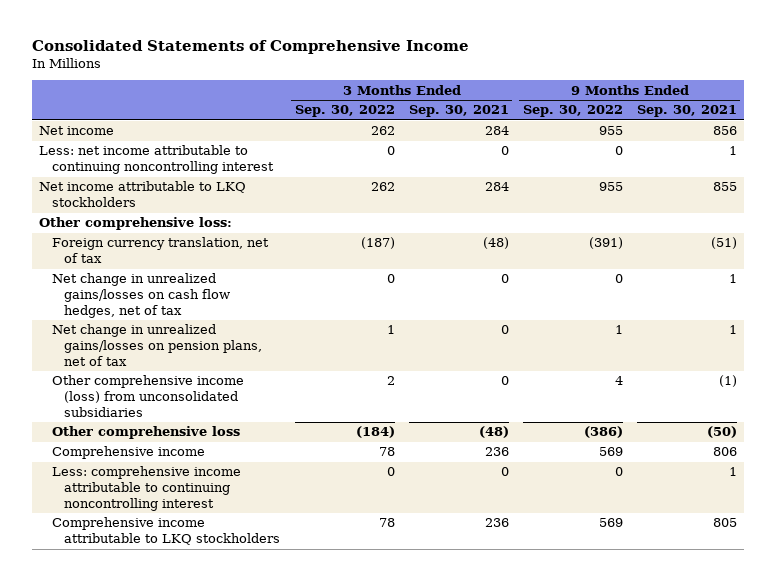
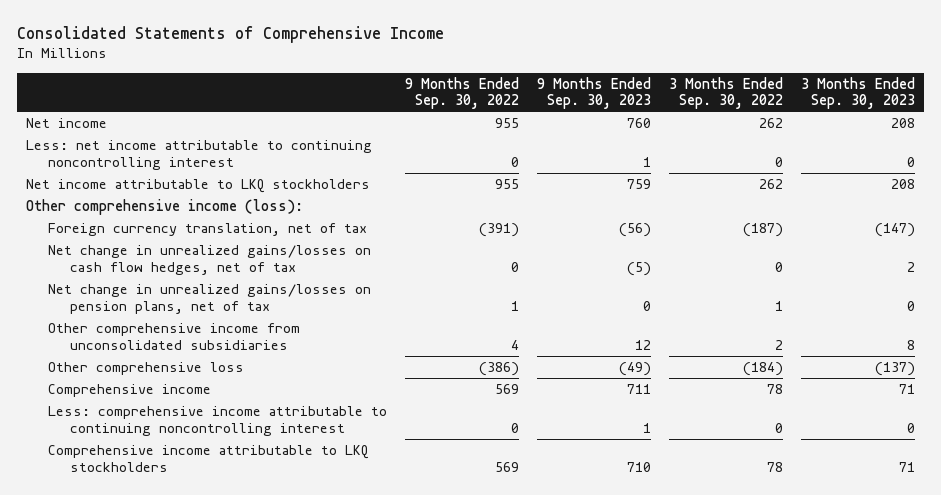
[408,105,509,118] Sep. 30, 2021 -> none
[636,105,737,118] Sep. 30, 2021 -> none
none -> [537,76,652,110] 9 Months Ended Sep. 30, 2023
none -> [800,76,915,110] 3 Months Ended Sep. 30, 2023
[39,217,233,231] Other comprehensive loss: -> [25,199,303,216] Other comprehensive income (loss):
[51,375,244,418] Other comprehensive income (loss) from unconsolidated subsidiaries -> [48,323,301,350] Other comprehensive income from unconsolidated subsidiaries

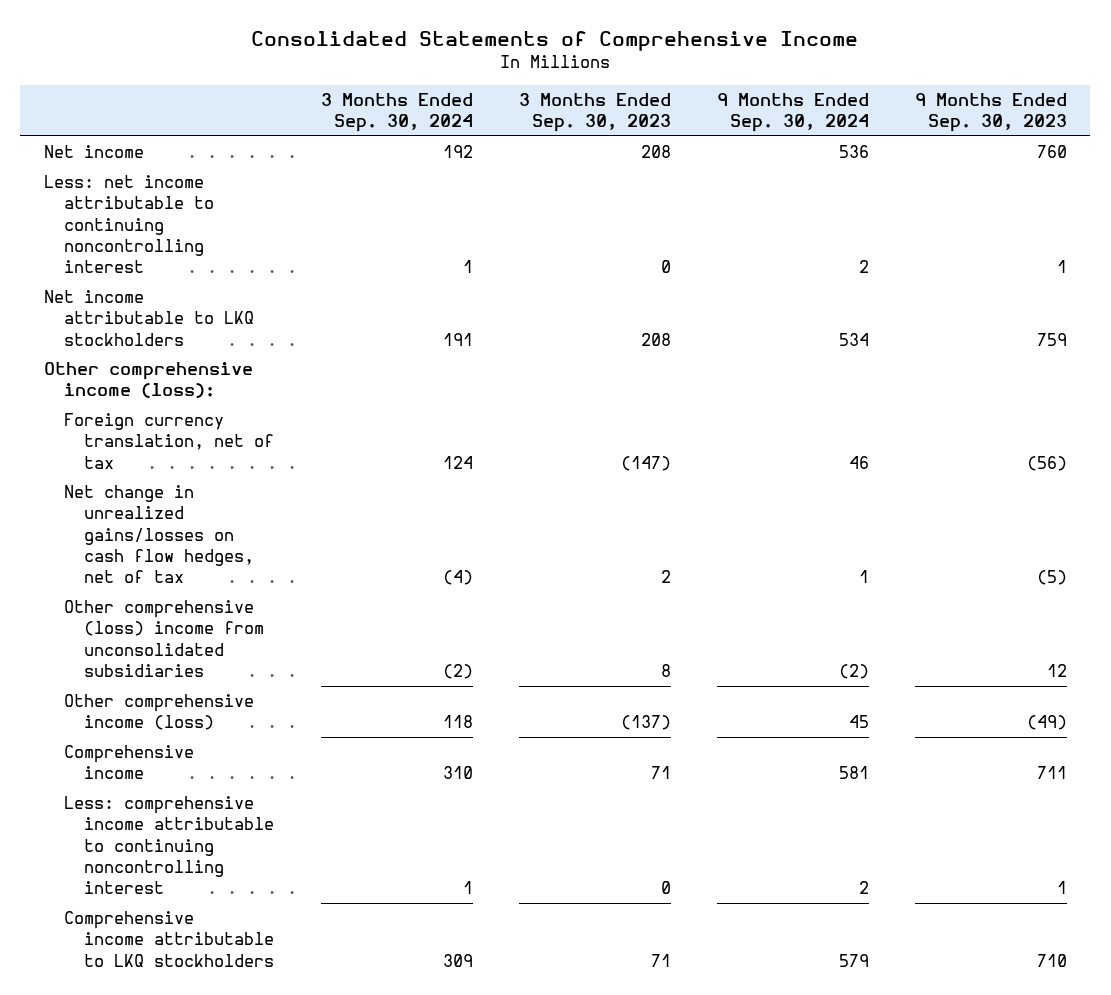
[405,76,520,110] 9 Months Ended Sep. 30, 2022 -> none
[668,76,783,110] 3 Months Ended Sep. 30, 2022 -> none
none -> [320,92,473,133] 3 Months Ended Sep. 30, 2024
none -> [716,92,869,133] 9 Months Ended Sep. 30, 2024
[48,284,372,314] Net change in unrealized gains/losses on pension plans, net of tax -> none
[48,323,301,350] Other comprehensive income from unconsolidated subsidiaries -> [63,600,265,678] Other comprehensive (loss) income from unconsolidated subsidiaries
[48,362,245,376] Other comprehensive loss -> [63,694,254,731] Other comprehensive income (loss)

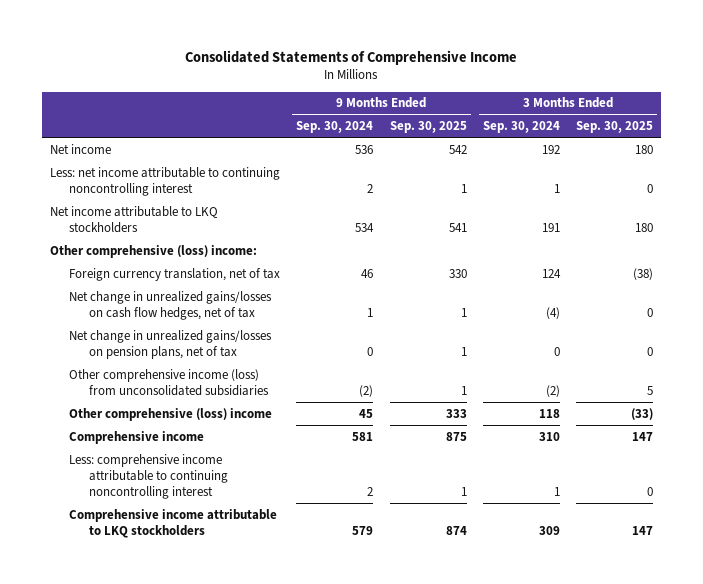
[518,92,671,133] 3 Months Ended Sep. 30, 2023 -> none
[915,92,1068,133] 9 Months Ended Sep. 30, 2023 -> none
none -> [389,121,467,134] Sep. 30, 2025
none -> [575,121,653,134] Sep. 30, 2025
[43,362,253,399] Other comprehensive income (loss): -> [50,244,258,258] Other comprehensive (loss) income:
none -> [69,329,273,359] Net change in unrealized gains/losses on pension plans, net of tax
[63,600,265,678] Other comprehensive (loss) income from unconsolidated subsidiaries -> [69,368,269,396] Other comprehensive income (loss) from unconsolidated subsidiaries
[63,694,254,731] Other comprehensive income (loss) -> [69,407,273,421] Other comprehensive (loss) income

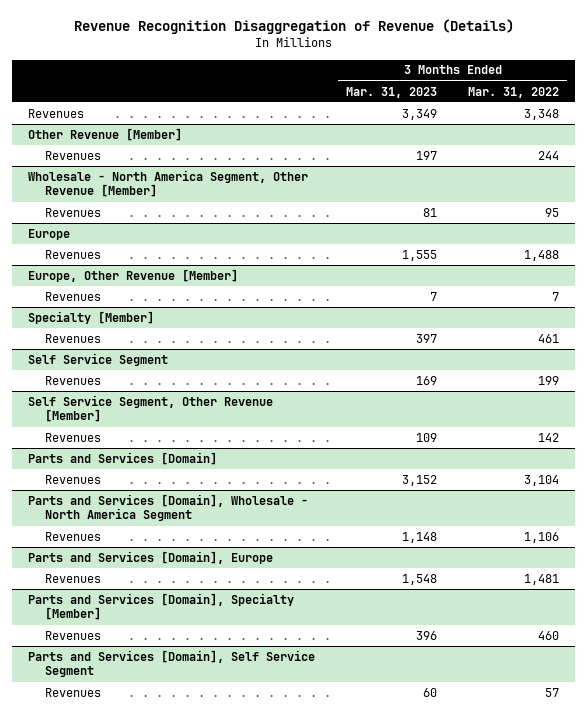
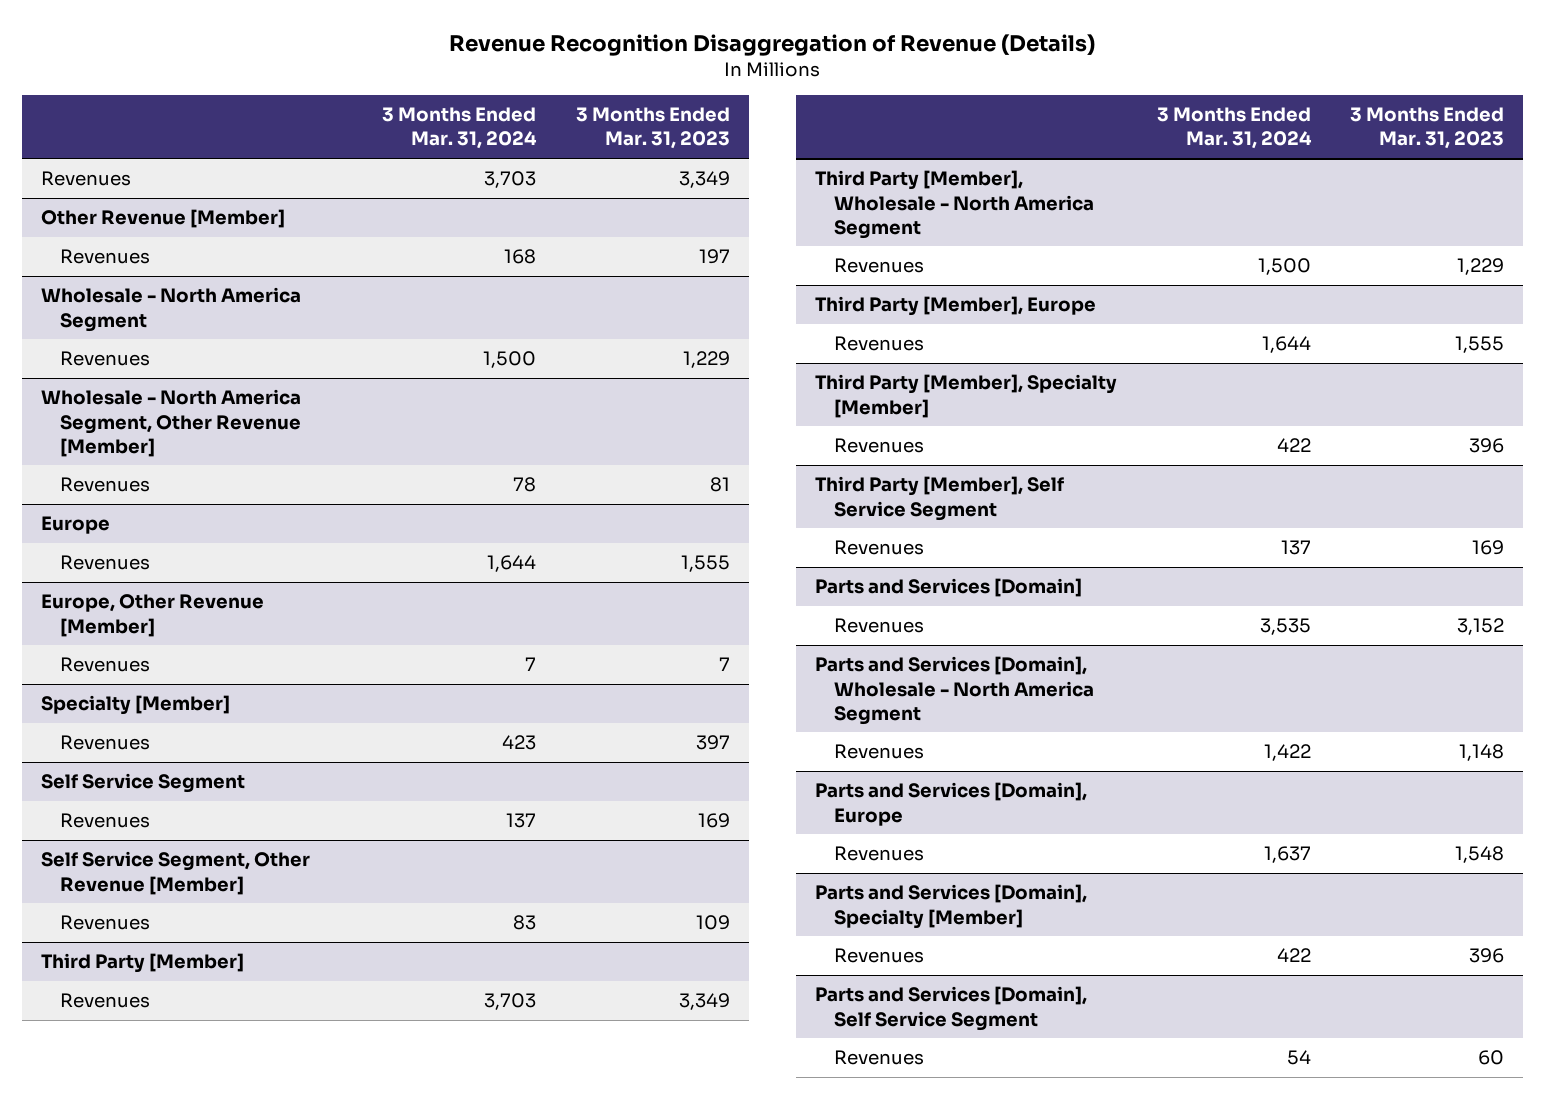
[468,86,560,98] Mar. 31, 2022 -> none
none -> [382,107,538,150] 3 Months Ended Mar. 31, 2024
none -> [41,287,302,332] Wholesale - North America Segment
none -> [60,351,151,367] Revenues
none -> [41,953,245,974] Third Party [Member]
none -> [60,993,151,1009] Revenues
none -> [815,170,1095,239] Third Party [Member], Wholesale - North America Segment
none -> [834,258,925,274] Revenues
none -> [815,296,1097,317] Third Party [Member], Europe
none -> [834,336,925,352] Revenues
none -> [815,374,1118,418] Third Party [Member], Specialty [Member]
none -> [834,438,925,454] Revenues
none -> [815,476,1065,521] Third Party [Member], Self Service Segment
none -> [834,540,925,556] Revenues

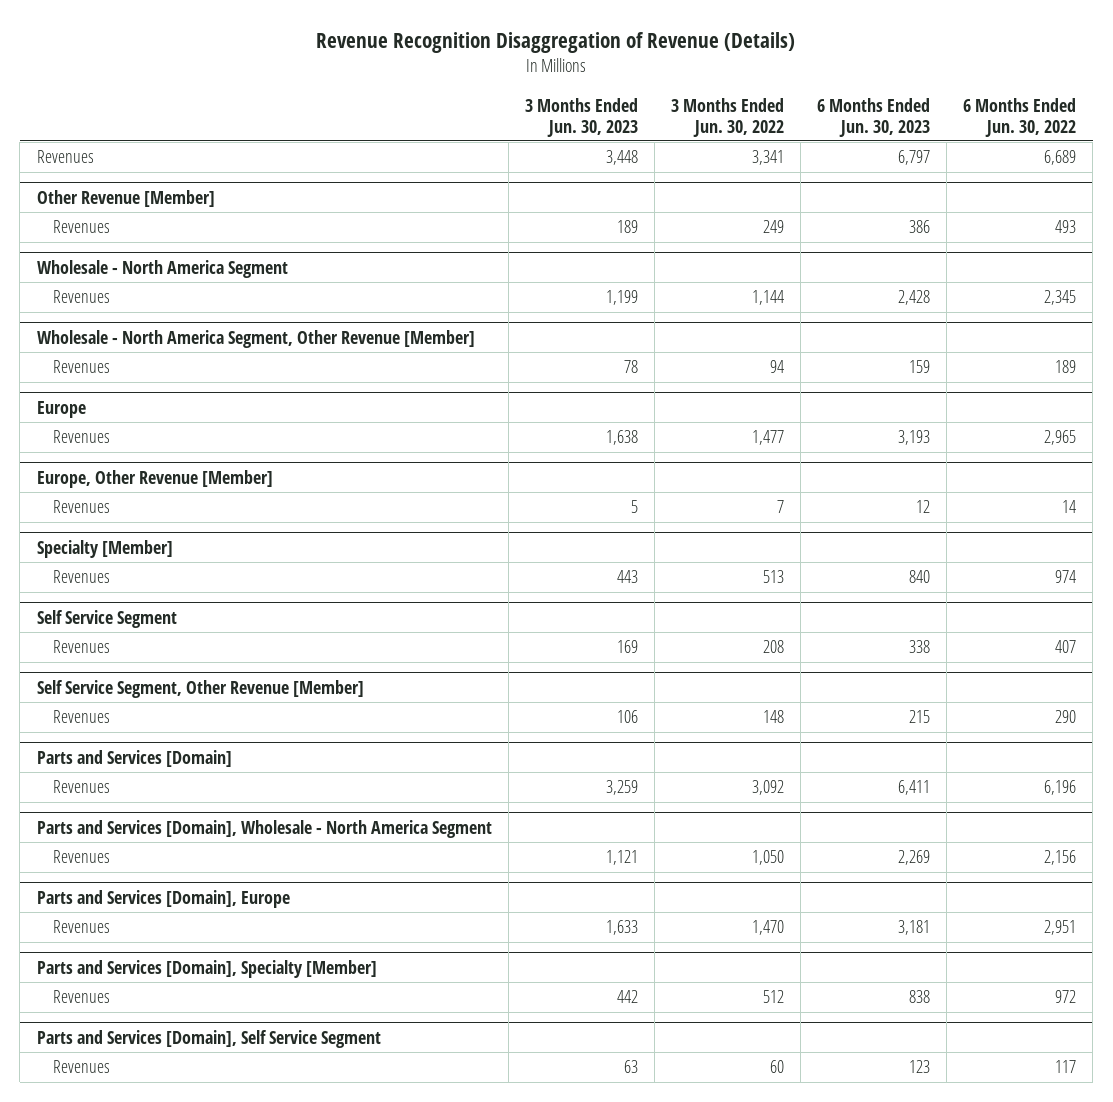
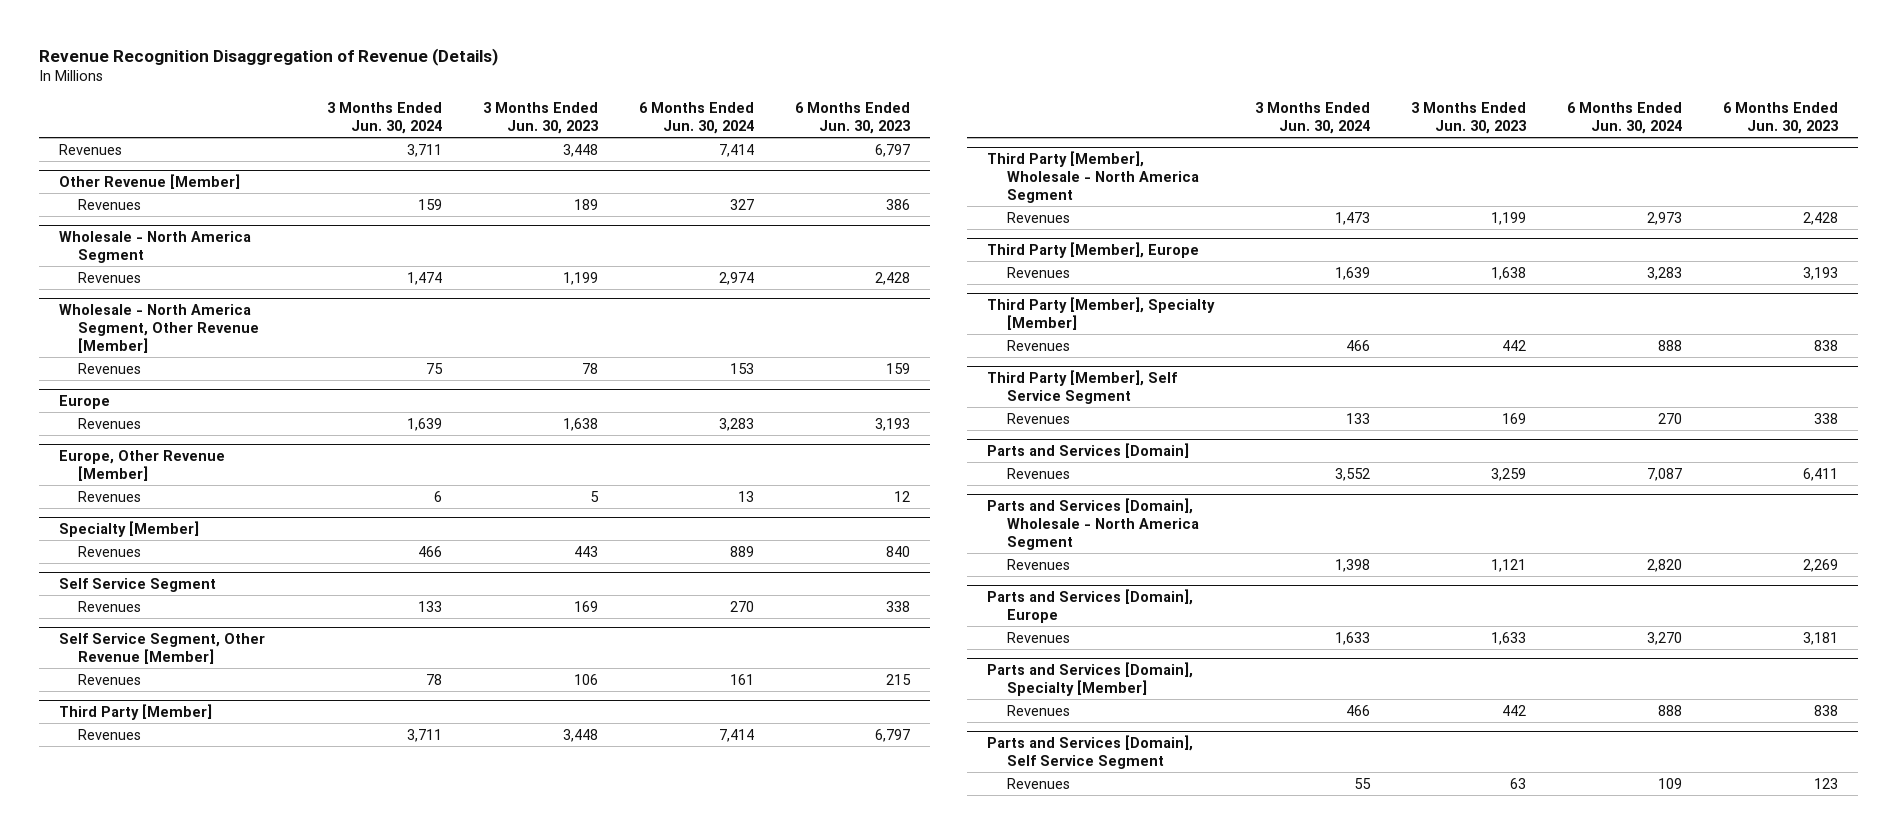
[670,97,784,137] 3 Months Ended Jun. 30, 2022 -> none
[963,97,1077,137] 6 Months Ended Jun. 30, 2022 -> none
none -> [327,101,443,134] 3 Months Ended Jun. 30, 2024
none -> [638,101,754,134] 6 Months Ended Jun. 30, 2024
none -> [59,703,213,720] Third Party [Member]
none -> [78,728,142,740] Revenues
none -> [987,150,1199,203] Third Party [Member], Wholesale - North America Segment
none -> [1006,211,1070,223] Revenues
none -> [987,241,1200,258] Third Party [Member], Europe
none -> [1006,266,1070,278] Revenues
none -> [987,296,1216,330] Third Party [Member], Specialty [Member]
none -> [1006,339,1070,351] Revenues
none -> [987,369,1178,404] Third Party [Member], Self Service Segment
none -> [1006,412,1070,424] Revenues

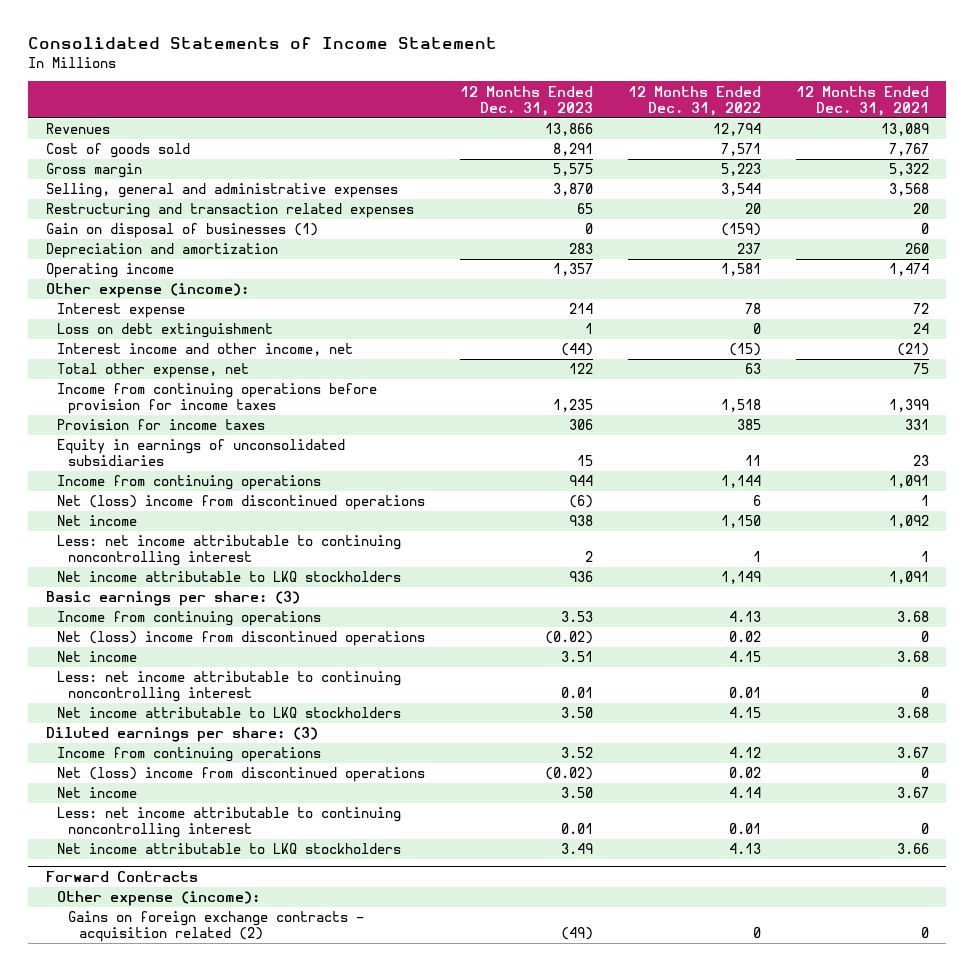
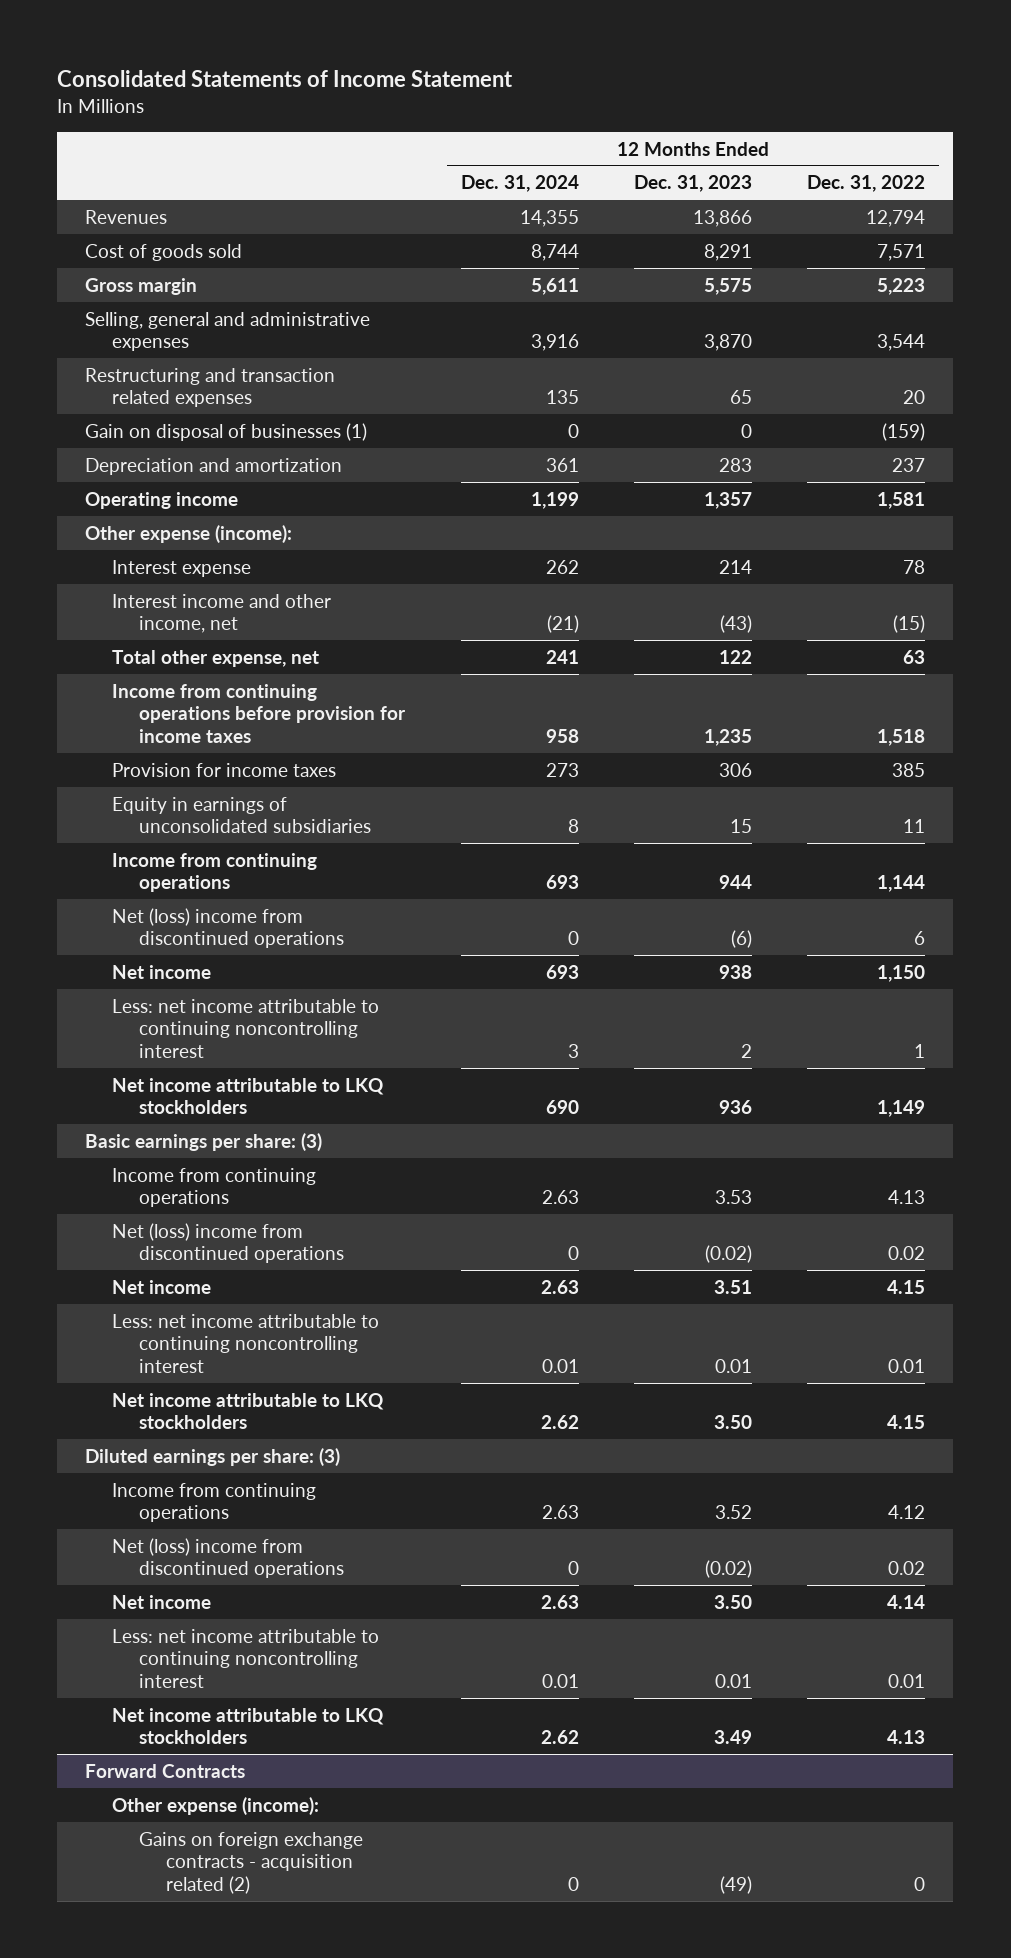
[795,85,929,116] 12 Months Ended Dec. 31, 2021 -> none
none -> [460,175,579,193] Dec. 31, 2024
[56,323,273,339] Loss on debt extinguishment -> none
[560,343,593,357] (44) -> [720,615,753,634] (43)

